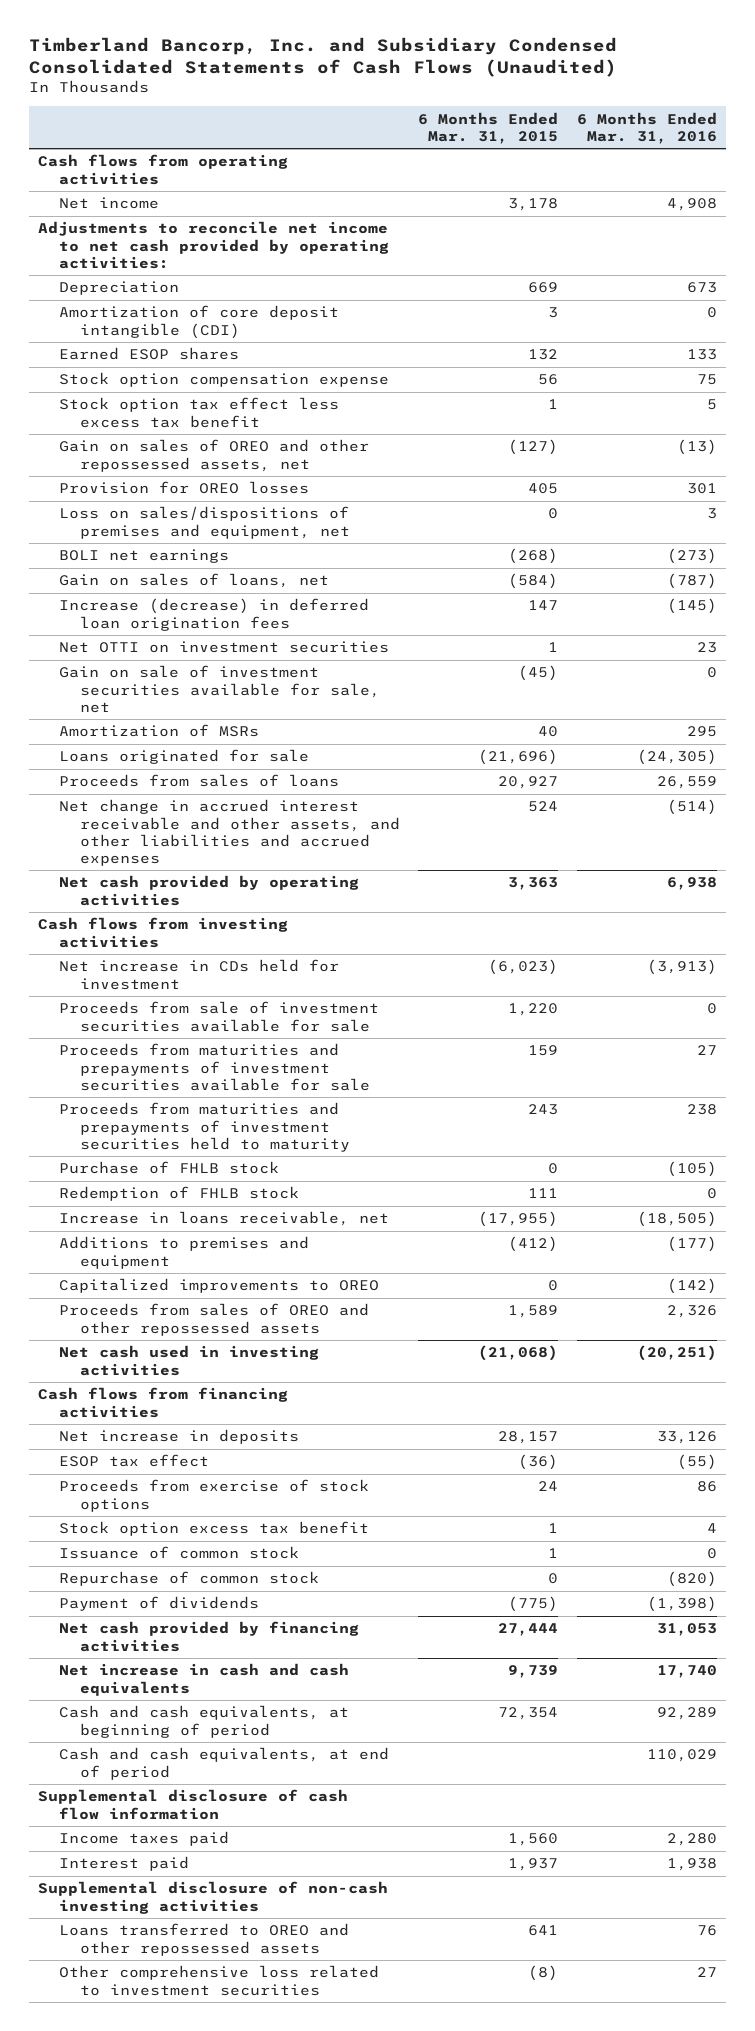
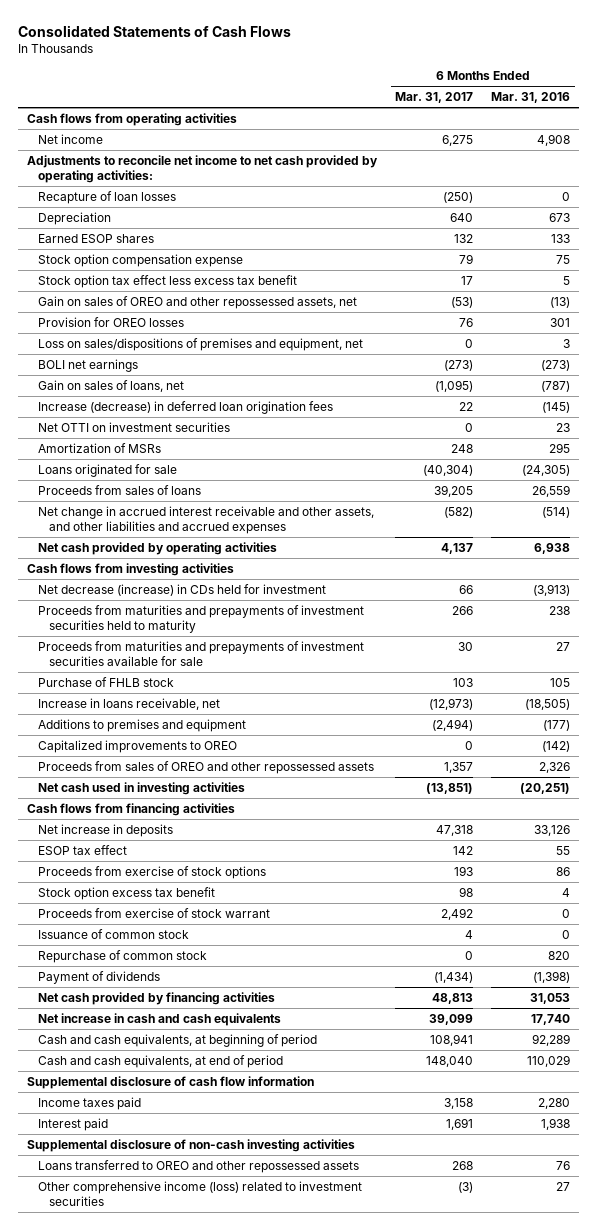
[28,36,617,77] Timberland Bancorp, Inc. and Subsidiary Condensed Consolidated Statements of Cash Flows (Unaudited) -> [18,25,292,38] Consolidated Statements of Cash Flows
[418,111,559,144] 6 Months Ended Mar. 31, 2015 -> none
none -> [395,92,474,104] Mar. 31, 2017
none -> [38,190,177,204] Recapture of loan losses
[59,305,340,339] Amortization of core deposit intangible (CDI) -> none
[59,665,381,713] Gain on sale of investment securities available for sale, net -> none
[59,1001,380,1032] Proceeds from sale of investment securities available for sale -> none
[59,959,340,990] Net increase in CDs held for investment -> [38,583,327,596] Net decrease (increase) in CDs held for investment
[59,1186,300,1202] Redemption of FHLB stock -> none
[59,1043,371,1091] Proceeds from maturities and prepayments of investment securities available for sale -> [38,640,365,667] Proceeds from maturities and prepayments of investment securities available for sale
[666,1161,717,1178] (105) -> [550,677,571,687] 105
[676,1454,717,1471] (55) -> [556,845,571,855] 55
none -> [38,907,271,918] Proceeds from exercise of stock warrant
[666,1571,717,1588] (820) -> [548,950,571,960] 820
[59,1965,380,1996] Other comprehensive loss related to investment securities -> [38,1180,363,1207] Other comprehensive income (loss) related to investment securities

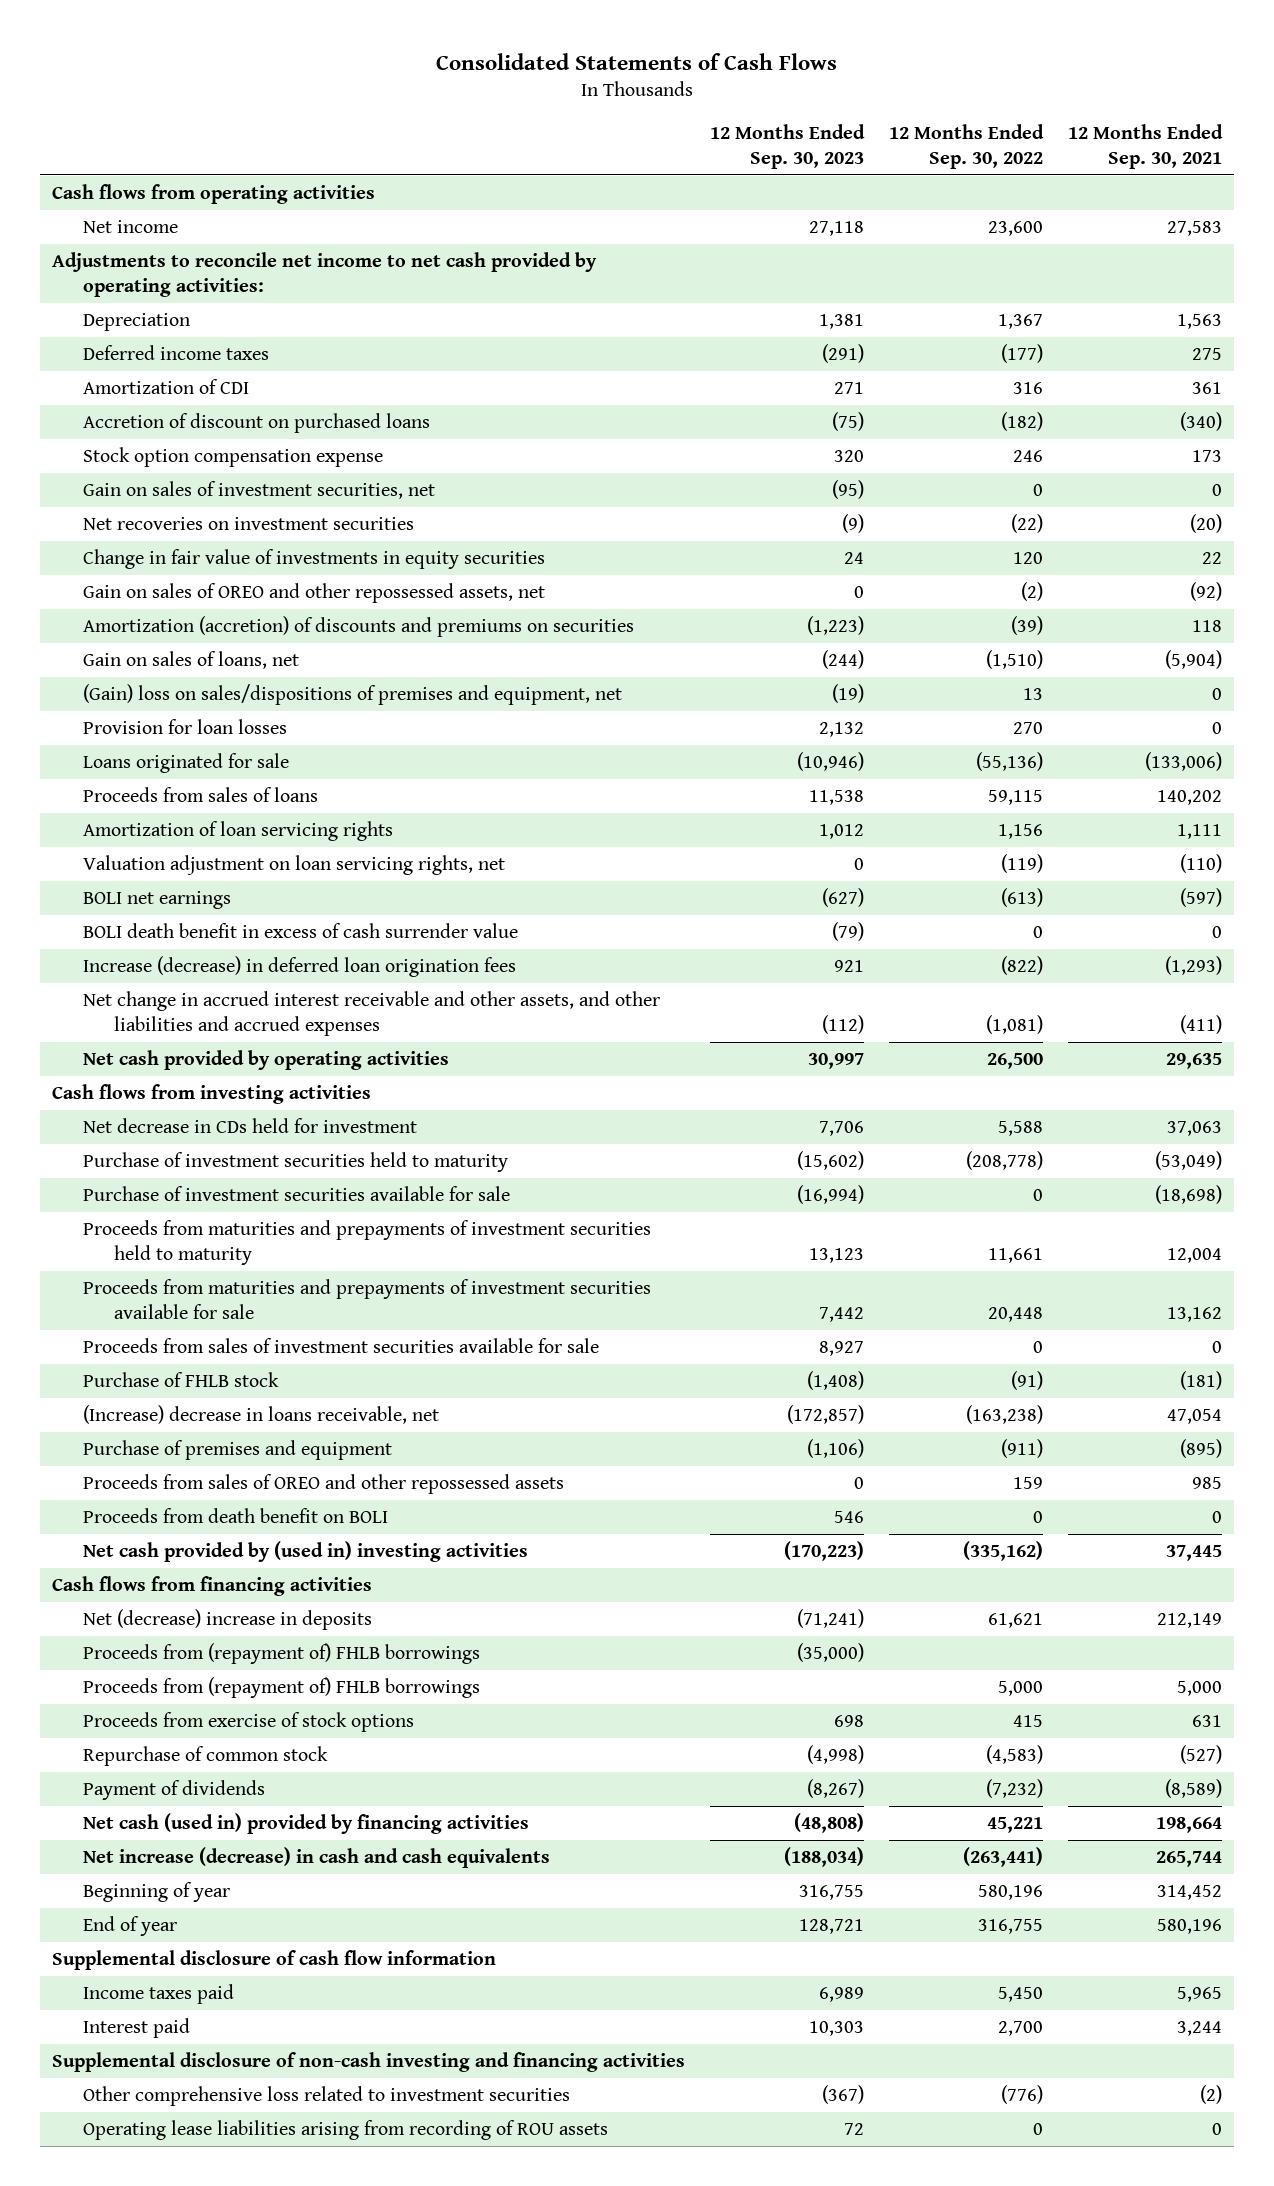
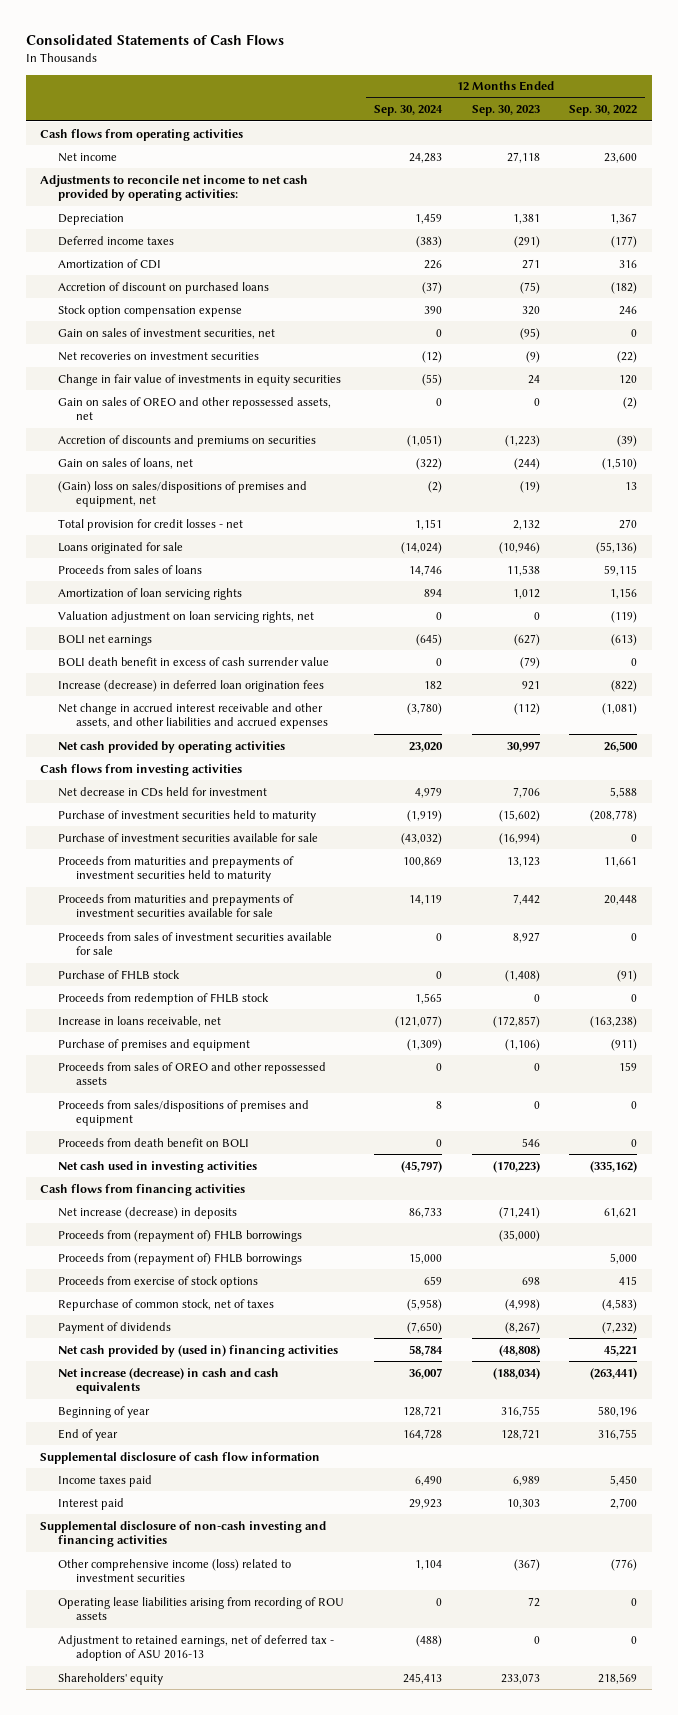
[1067,124,1223,170] 12 Months Ended Sep. 30, 2021 -> none
none -> [373,105,443,117] Sep. 30, 2024
[83,616,635,638] Amortization (accretion) of discounts and premiums on securities -> [58,434,317,447] Accretion of discounts and premiums on securities
[83,719,288,735] Provision for loan losses -> [58,518,244,531] Total provision for credit losses - net
none -> [58,992,270,1005] Proceeds from redemption of FHLB stock
[83,1405,440,1425] (Increase) decrease in loans receivable, net -> [58,1015,222,1027] Increase in loans receivable, net
none -> [58,1099,310,1127] Proceeds from sales/dispositions of premises and equipment
[83,1541,529,1563] Net cash provided by (used in) investing activities -> [58,1160,258,1173] Net cash used in investing activities
[83,1609,373,1631] Net (decrease) increase in deposits -> [58,1206,238,1219] Net increase (decrease) in deposits
[83,1746,329,1767] Repurchase of common stock -> [58,1298,275,1311] Repurchase of common stock, net of taxes
[83,1813,530,1835] Net cash (used in) provided by financing activities -> [58,1344,339,1357] Net cash provided by (used in) financing activities
[83,2086,571,2107] Other comprehensive loss related to investment securities -> [58,1558,292,1583] Other comprehensive income (loss) related to investment securities
none -> [58,1634,335,1662] Adjustment to retained earnings, net of deferred tax - adoption of ASU 2016-13
none -> [58,1672,164,1685] Shareholders' equity

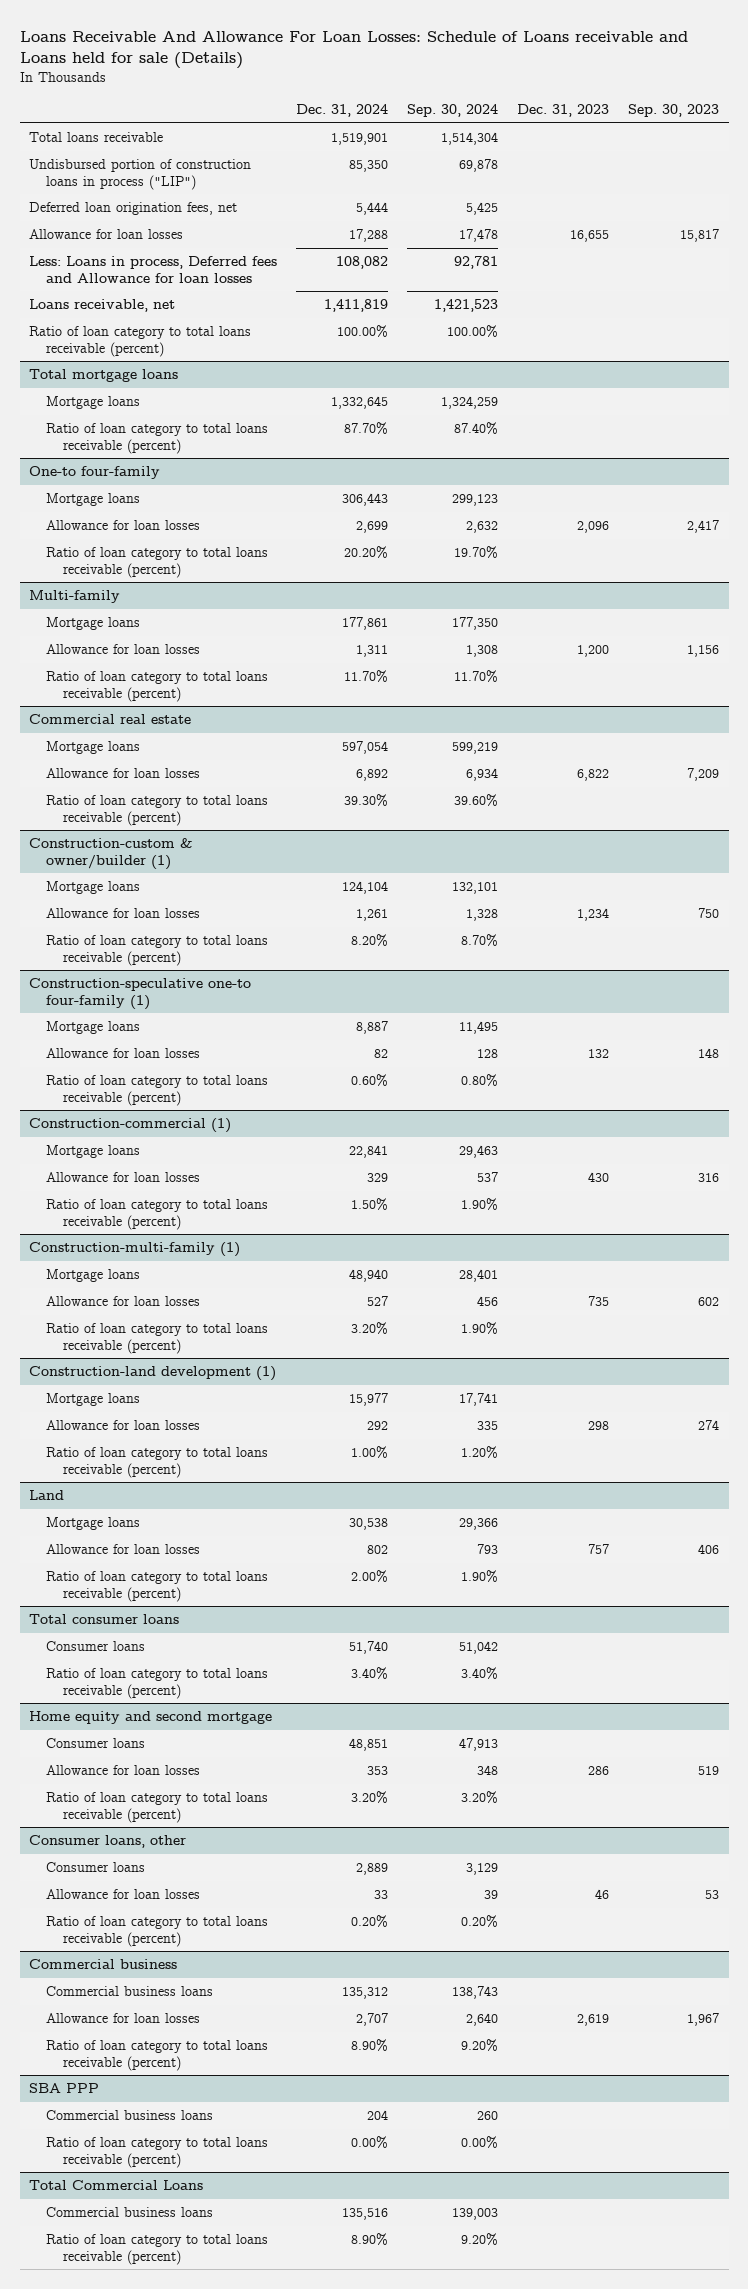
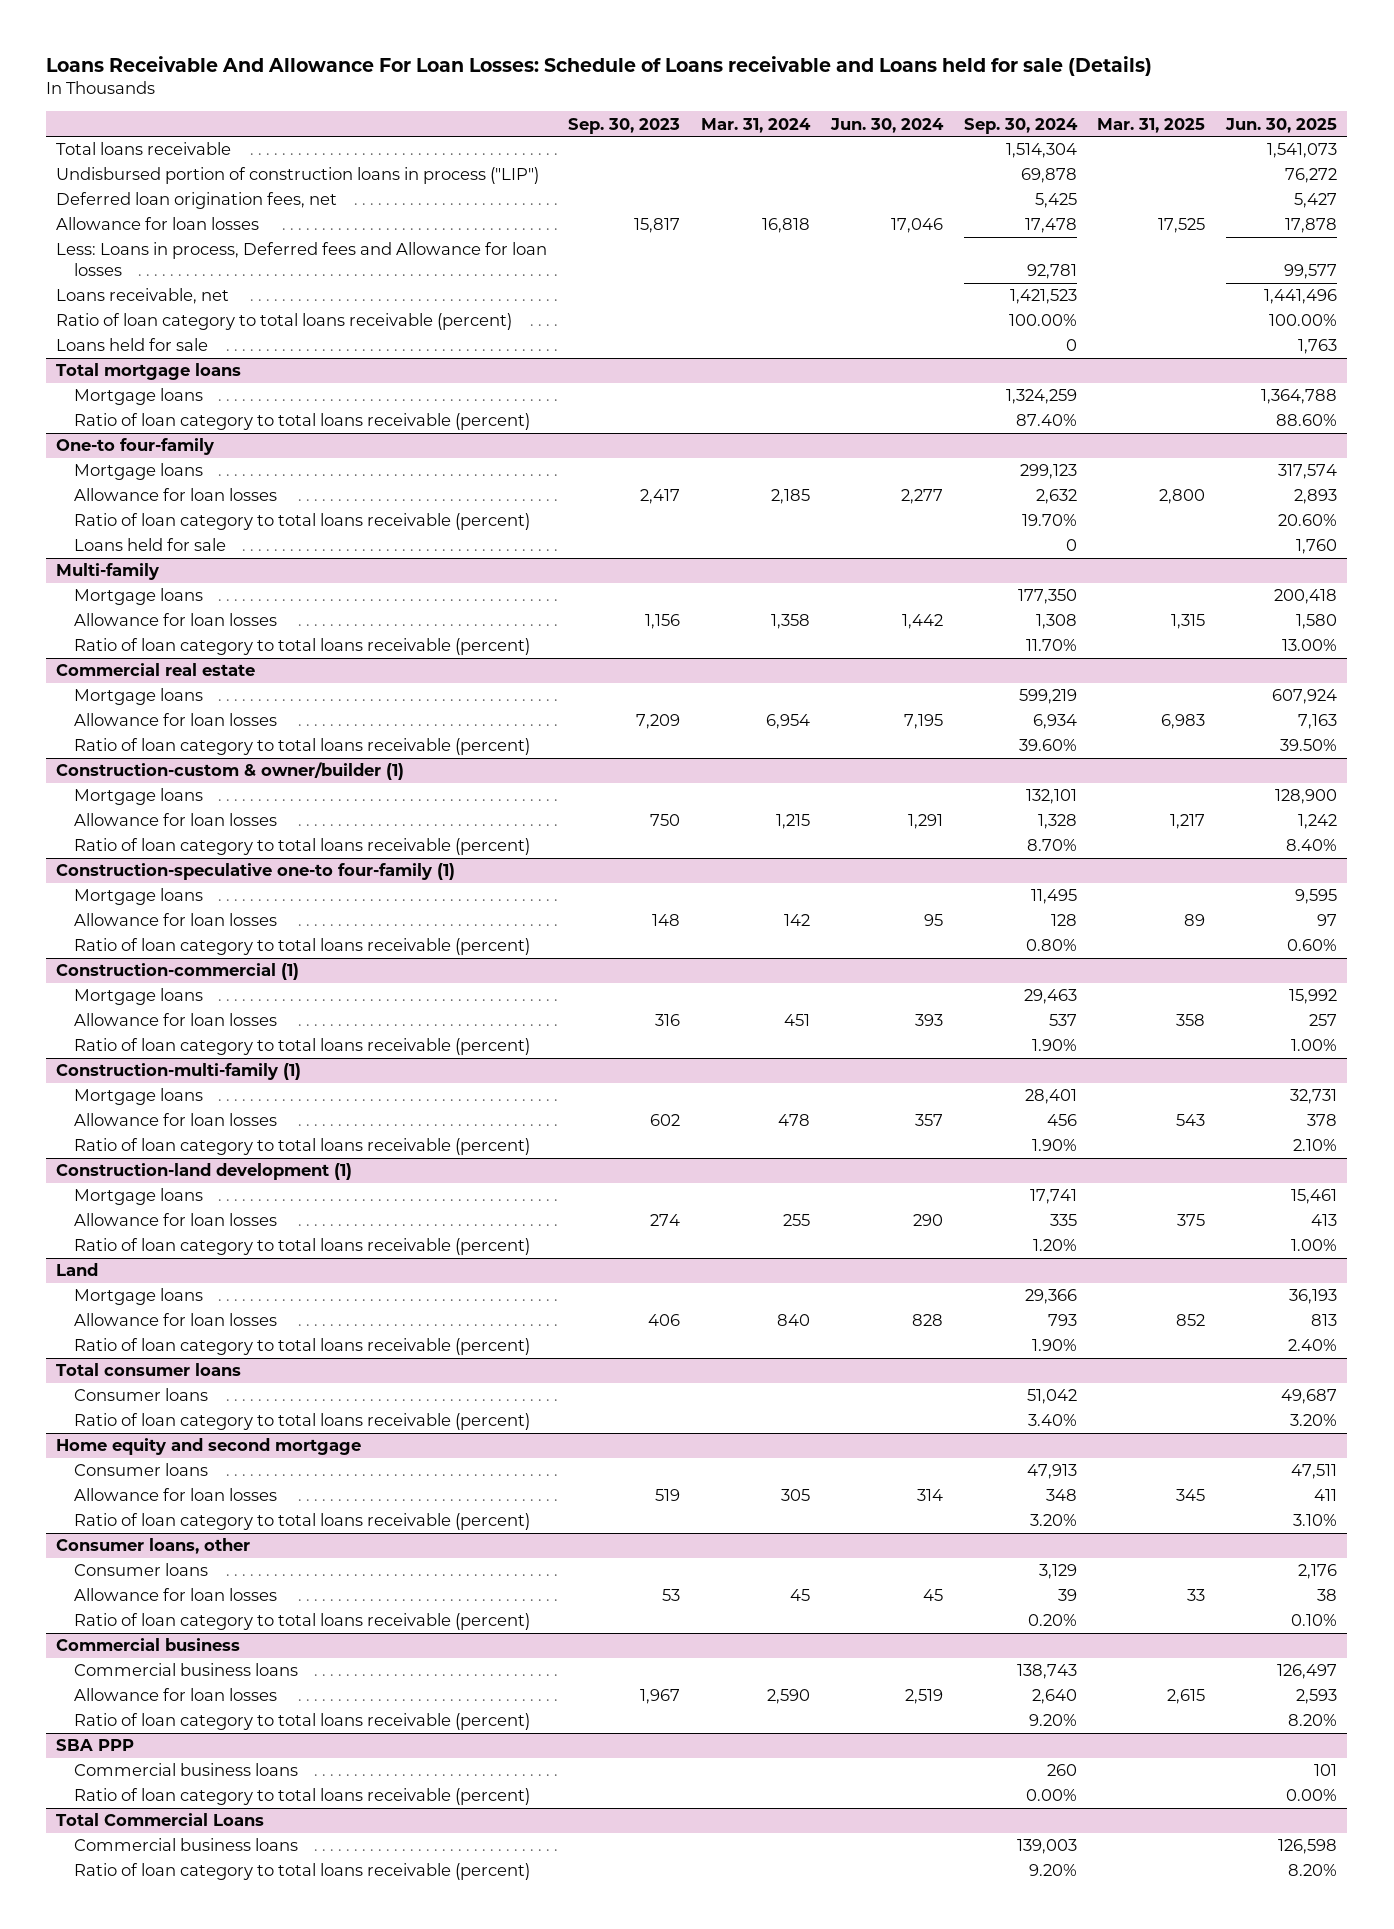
[296,104,389,118] Dec. 31, 2024 -> none
[517,104,610,118] Dec. 31, 2023 -> none
none -> [700,117,811,133] Mar. 31, 2024
none -> [829,117,944,133] Jun. 30, 2024
none -> [1097,117,1206,133] Mar. 31, 2025
none -> [1225,117,1338,133] Jun. 30, 2025
none -> [56,338,209,352] Loans held for sale
none -> [74,538,227,552] Loans held for sale

